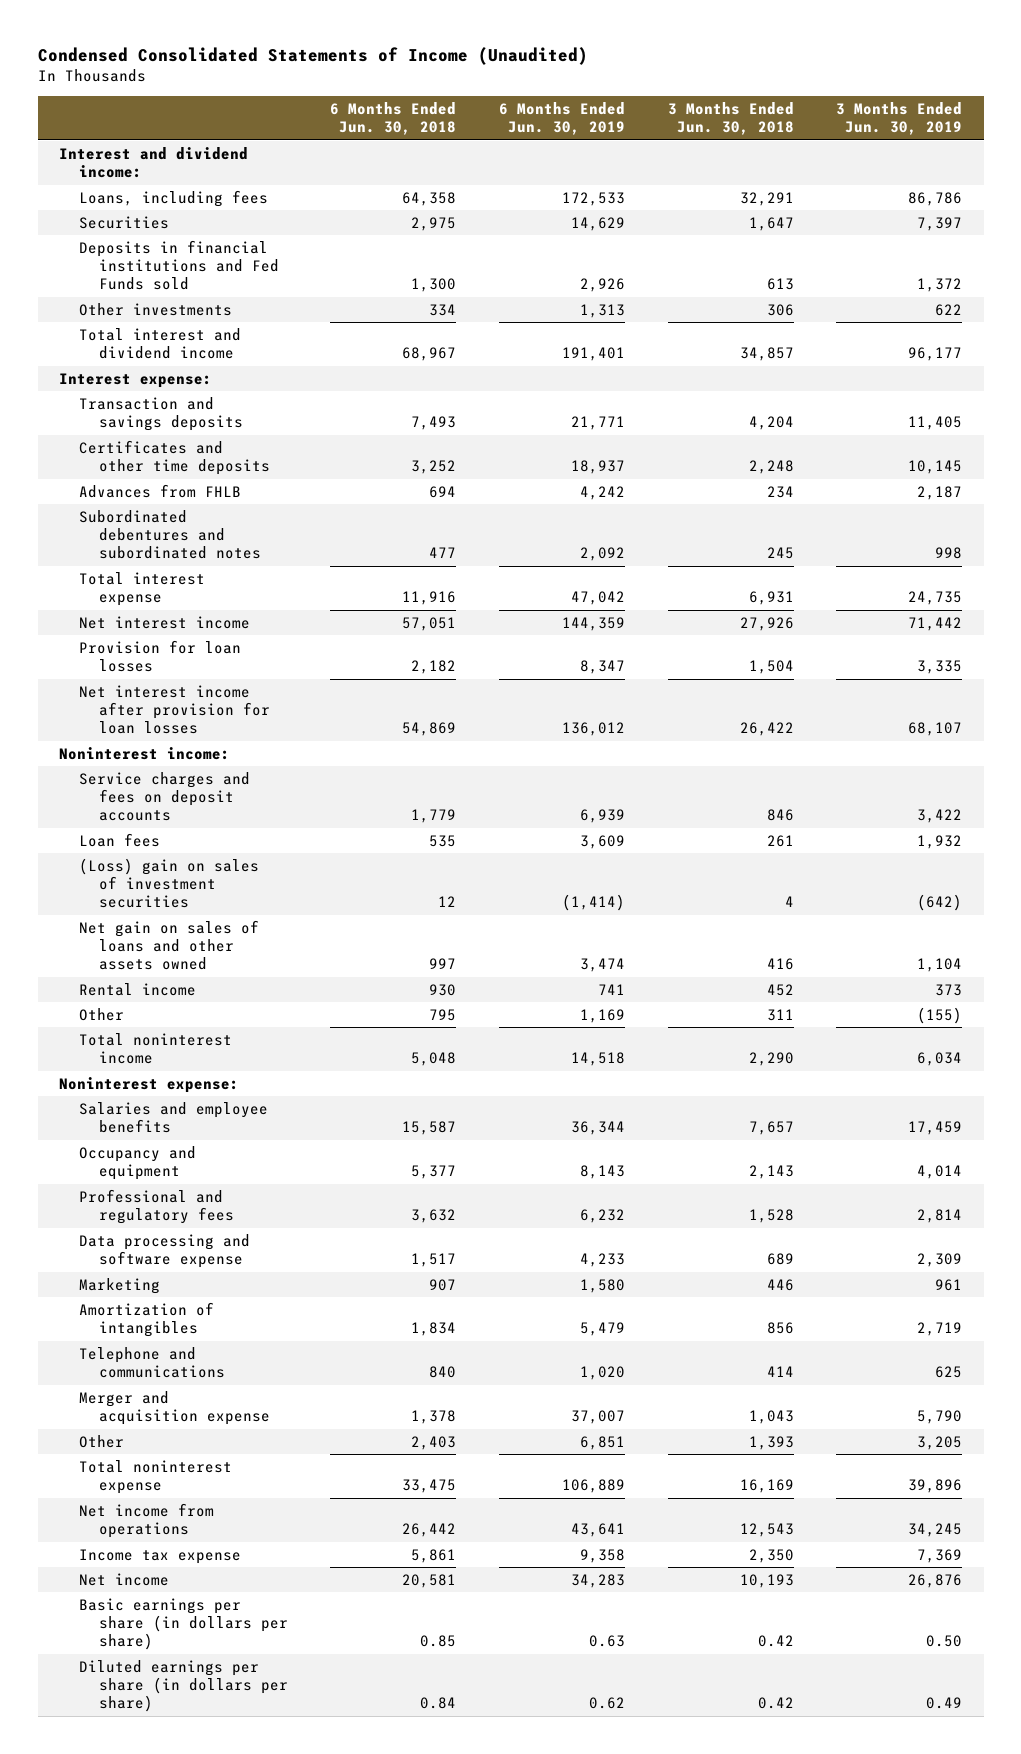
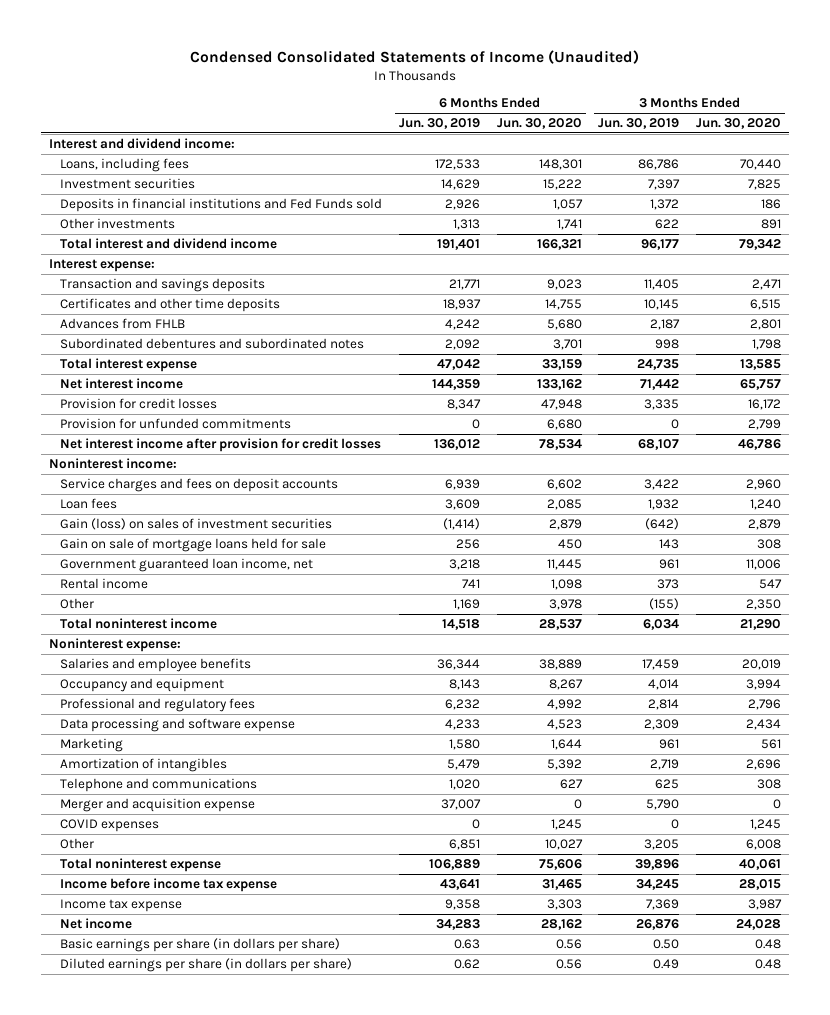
[330,101,457,136] 6 Months Ended Jun. 30, 2018 -> none
[667,101,794,136] 3 Months Ended Jun. 30, 2018 -> none
none -> [496,118,582,130] Jun. 30, 2020
none -> [695,118,781,130] Jun. 30, 2020
[78,215,169,229] Securities -> [60,178,196,190] Investment securities
[78,639,241,673] Provision for loan losses -> [60,398,218,410] Provision for credit losses
none -> [60,418,292,430] Provision for unfunded commitments
[78,684,270,735] Net interest income after provision for loan losses -> [60,438,382,453] Net interest income after provision for credit losses
[78,857,259,909] (Loss) gain on sales of investment securities -> [60,518,333,531] Gain (loss) on sales of investment securities
[78,919,259,971] Net gain on sales of loans and other assets owned -> [60,538,327,553] Gain on sale of mortgage loans held for sale
[580,958,626,973] 3,474 -> [456,539,481,550] 256
[917,958,963,973] 1,104 -> [659,539,680,550] 143
none -> [60,558,314,573] Government guaranteed loan income, net
none -> [60,819,160,833] COVID expenses
[78,1502,214,1539] Net income from operations -> [60,878,278,893] Income before income tax expense

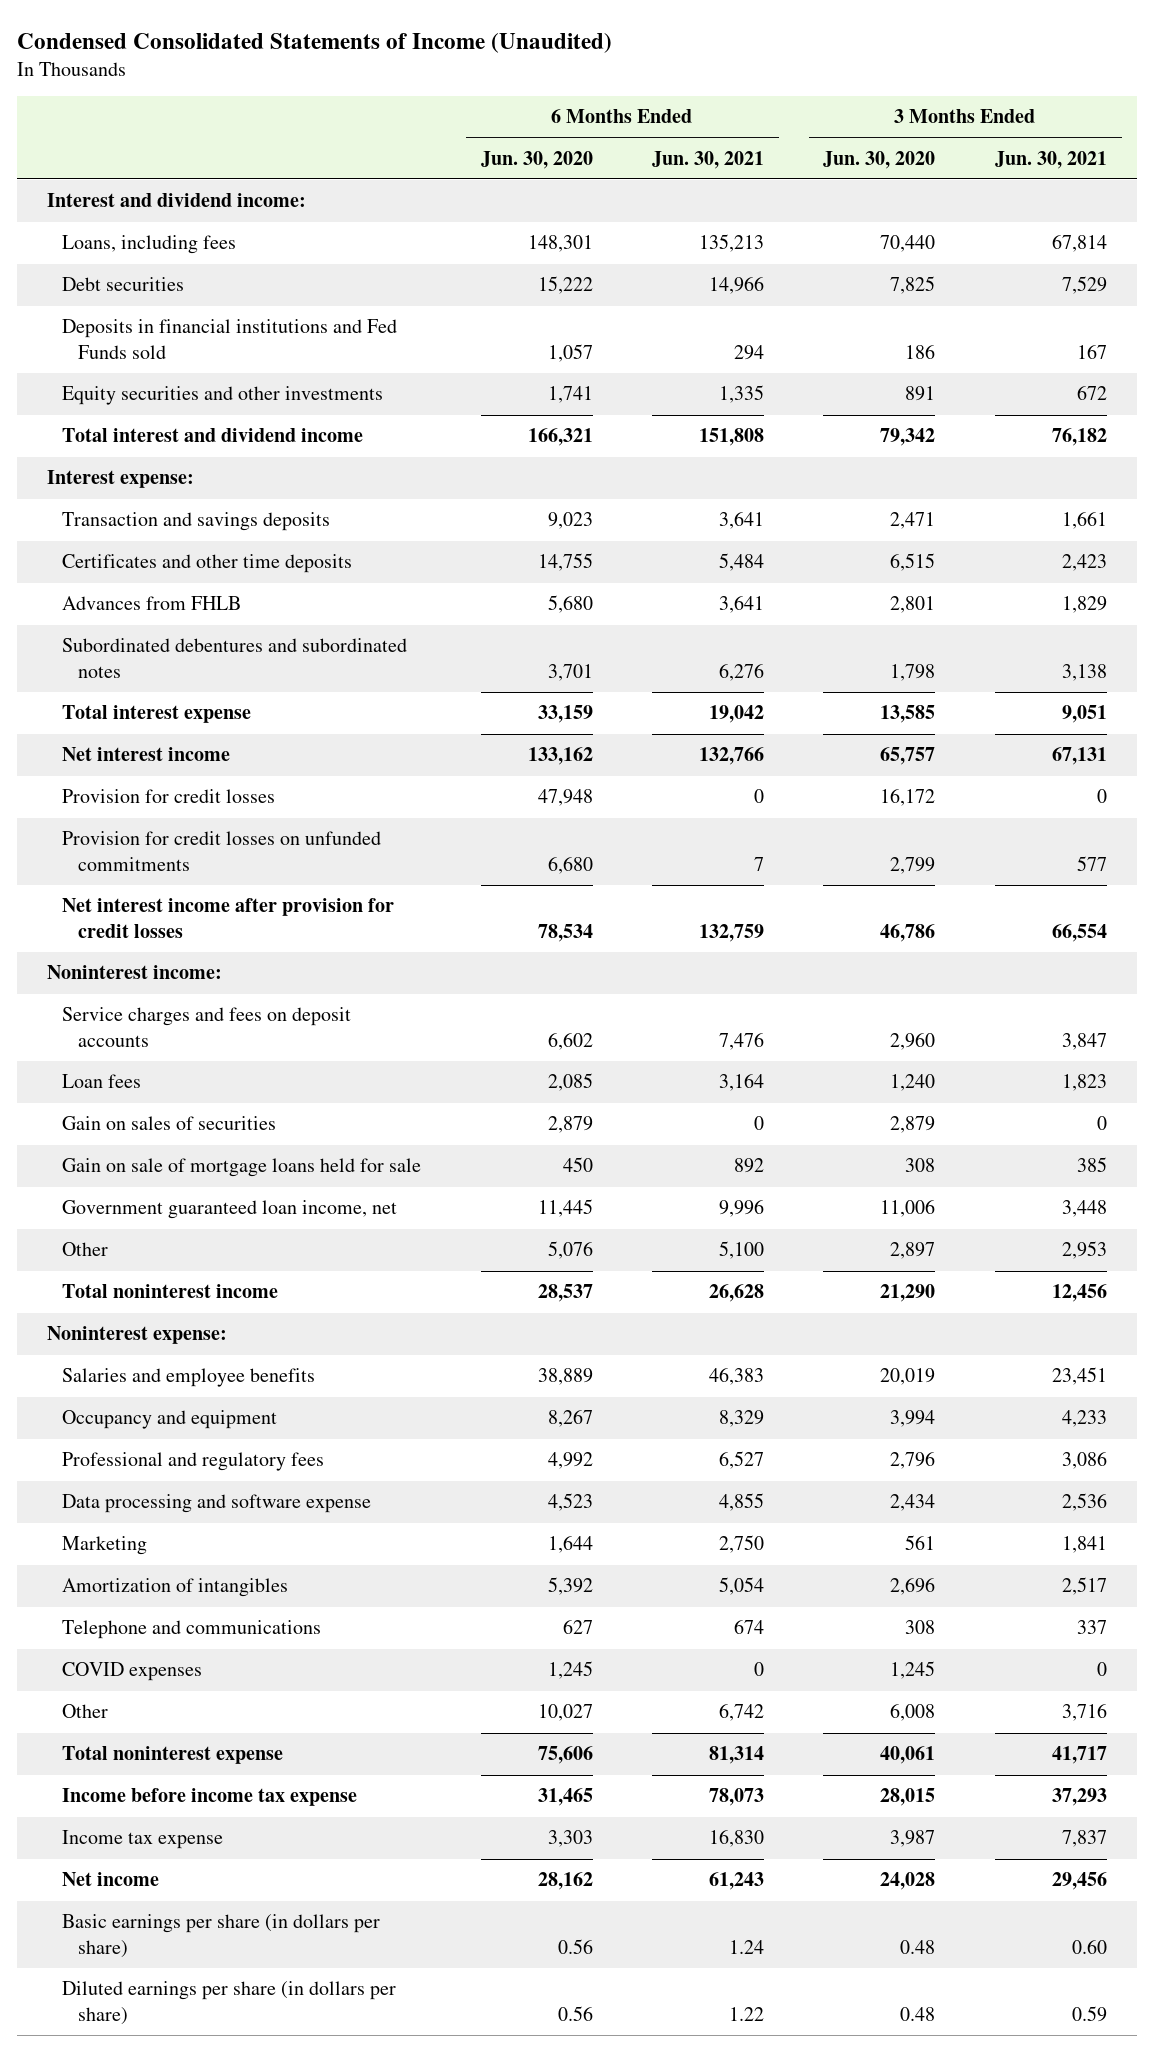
[399,118,481,130] Jun. 30, 2019 -> none
[598,118,680,130] Jun. 30, 2019 -> none
none -> [652,150,765,169] Jun. 30, 2021
none -> [994,150,1107,169] Jun. 30, 2021
[60,178,196,190] Investment securities -> [62,277,185,292] Debt securities
[60,218,176,230] Other investments -> [62,386,384,406] Equity securities and other investments
[60,418,292,430] Provision for unfunded commitments -> [62,831,382,872] Provision for credit losses on unfunded commitments
[60,518,333,531] Gain (loss) on sales of investment securities -> [62,1116,277,1131] Gain on sales of securities
[60,578,149,590] Rental income -> none
[548,599,582,611] 3,978 -> [547,1241,593,1260] 5,076
[745,599,781,611] 2,350 -> [890,1242,936,1260] 2,897
[60,798,256,813] Merger and acquisition expense -> none

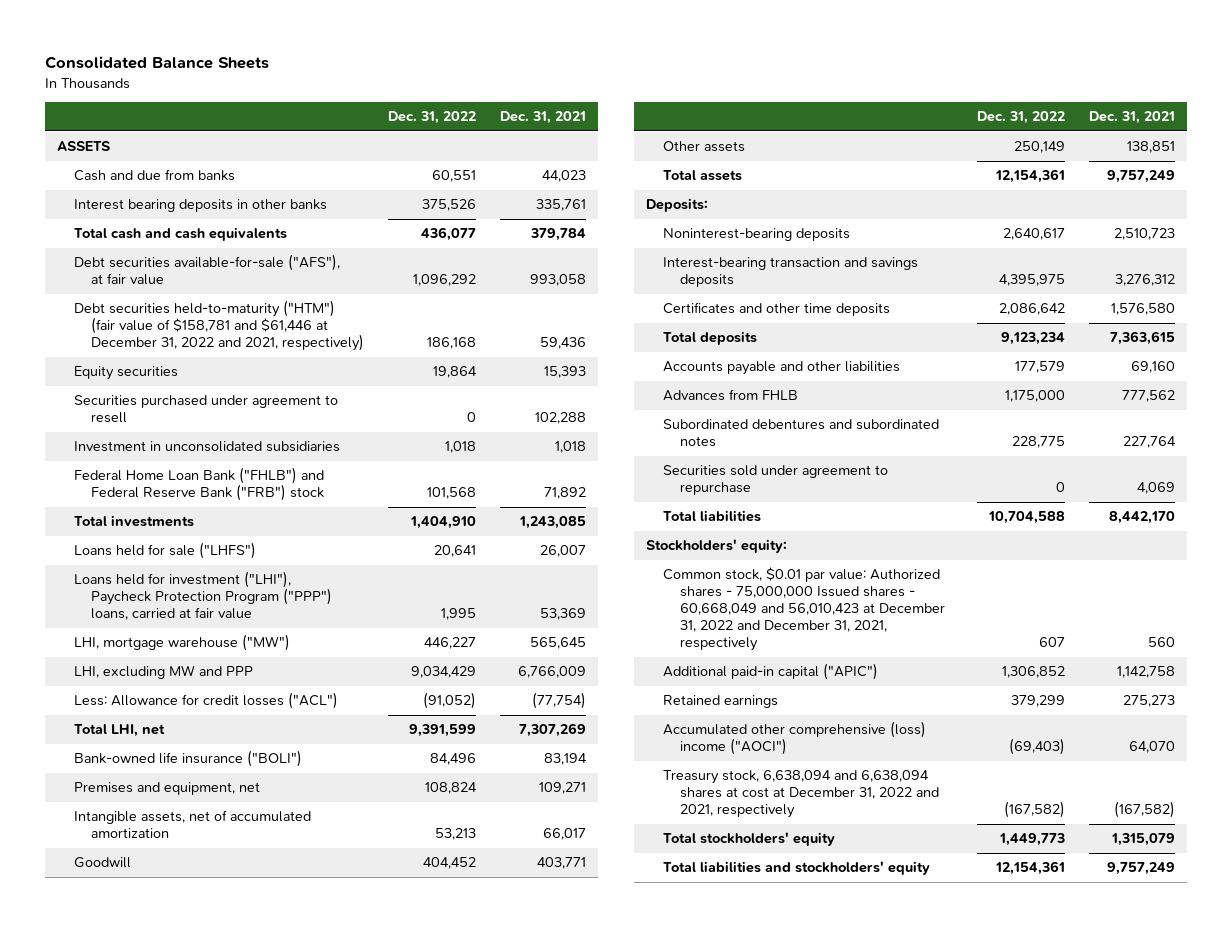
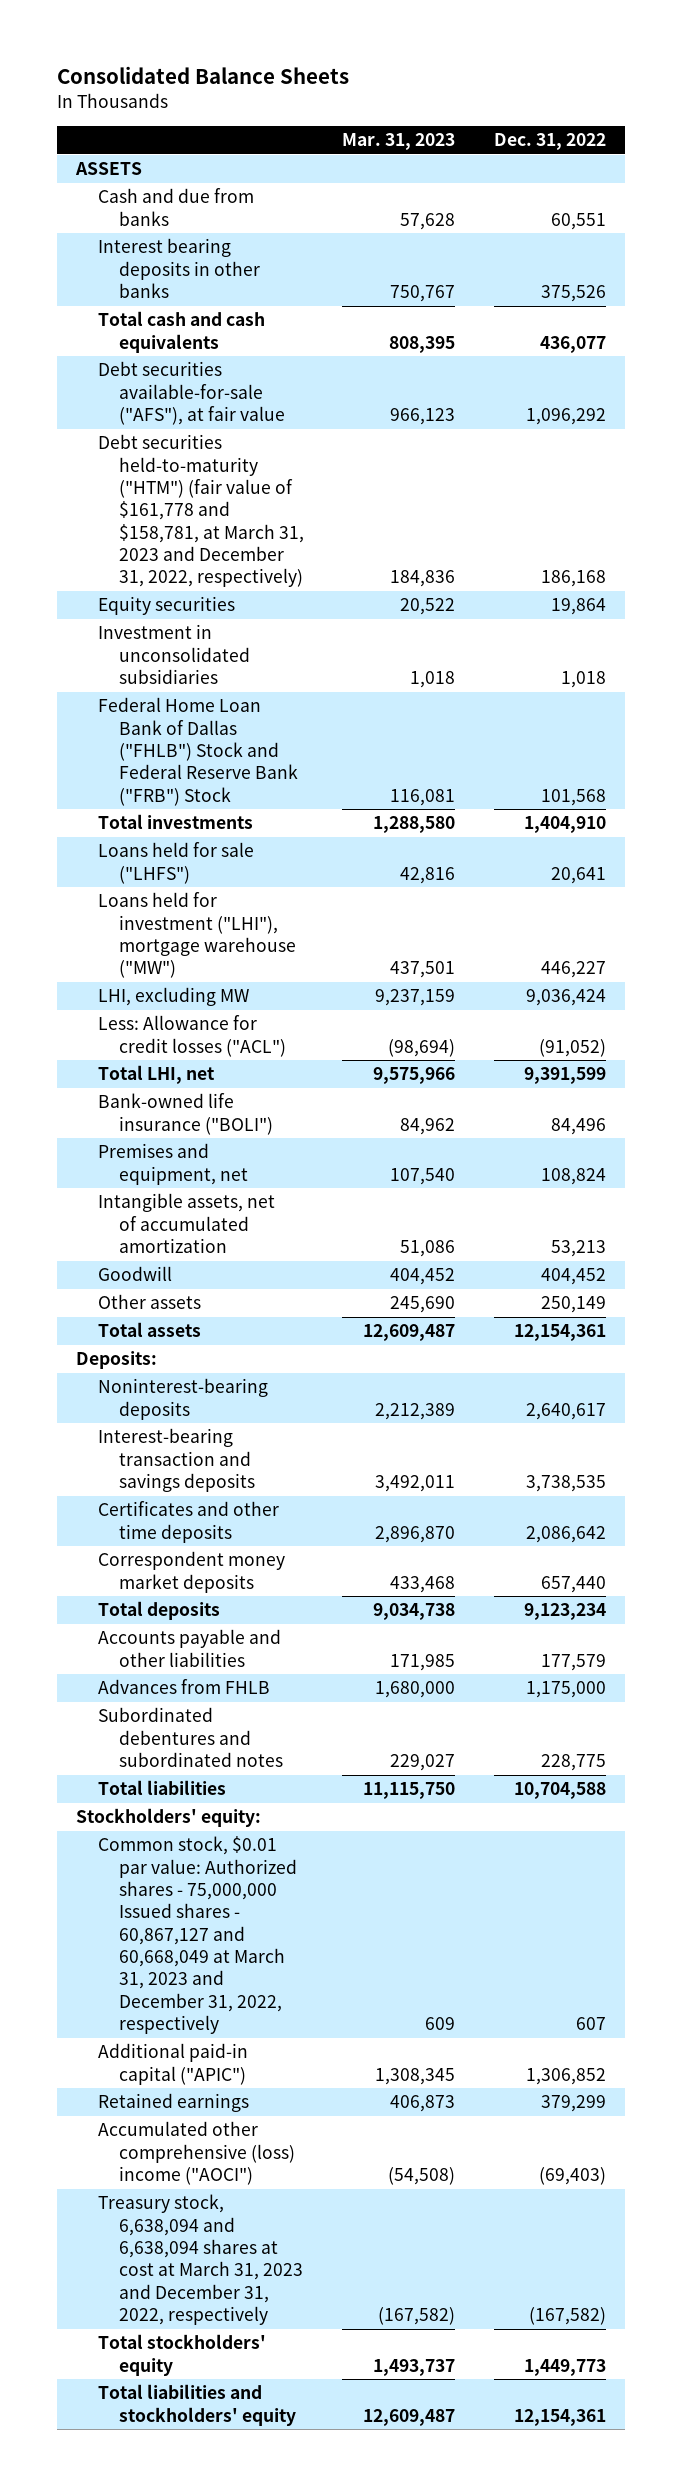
[500,111,587,125] Dec. 31, 2021 -> none
none -> [342,133,456,151] Mar. 31, 2023
[74,300,365,352] Debt securities held-to-maturity ("HTM") (fair value of $158,781 and $61,446 at December 31, 2022 and 2021, respectively) -> [97,434,304,588] Debt securities held-to-maturity ("HTM") (fair value of $161,778 and $158,781, at March 31, 2023 and December 31, 2022, respectively)
[74,395,339,424] Securities purchased under agreement to resell -> none
[74,467,325,502] Federal Home Loan Bank ("FHLB") and Federal Reserve Bank ("FRB") stock -> [97,697,298,806] Federal Home Loan Bank of Dallas ("FHLB") Stock and Federal Reserve Bank ("FRB") Stock
[74,571,333,621] Loans held for investment ("LHI"), Paycheck Protection Program ("PPP") loans, carried at fair value -> none
[74,634,291,652] LHI, mortgage warehouse ("MW") -> [97,892,296,979] Loans held for investment ("LHI"), mortgage warehouse ("MW")
[74,665,254,680] LHI, excluding MW and PPP -> [97,987,249,1007] LHI, excluding MW
[411,666,477,679] 9,034,429 -> [526,989,607,1007] 9,036,424
[999,274,1066,287] 4,395,975 -> [526,1475,607,1493] 3,738,535
none -> [97,1551,285,1593] Correspondent money market deposits
[663,465,889,496] Securities sold under agreement to repurchase -> none
[663,567,946,652] Common stock, $0.01 par value: Authorized shares - 75,000,000 Issued shares - 60,668,049 and 56,010,423 at December 31, 2022 and December 31, 2021, respectively -> [97,1836,297,2035] Common stock, $0.01 par value: Authorized shares - 75,000,000 Issued shares - 60,867,127 and 60,668,049 at March 31, 2023 and December 31, 2022, respectively
[663,770,940,819] Treasury stock, 6,638,094 and 6,638,094 shares at cost at December 31, 2022 and 2021, respectively -> [97,2194,303,2326] Treasury stock, 6,638,094 and 6,638,094 shares at cost at March 31, 2023 and December 31, 2022, respectively

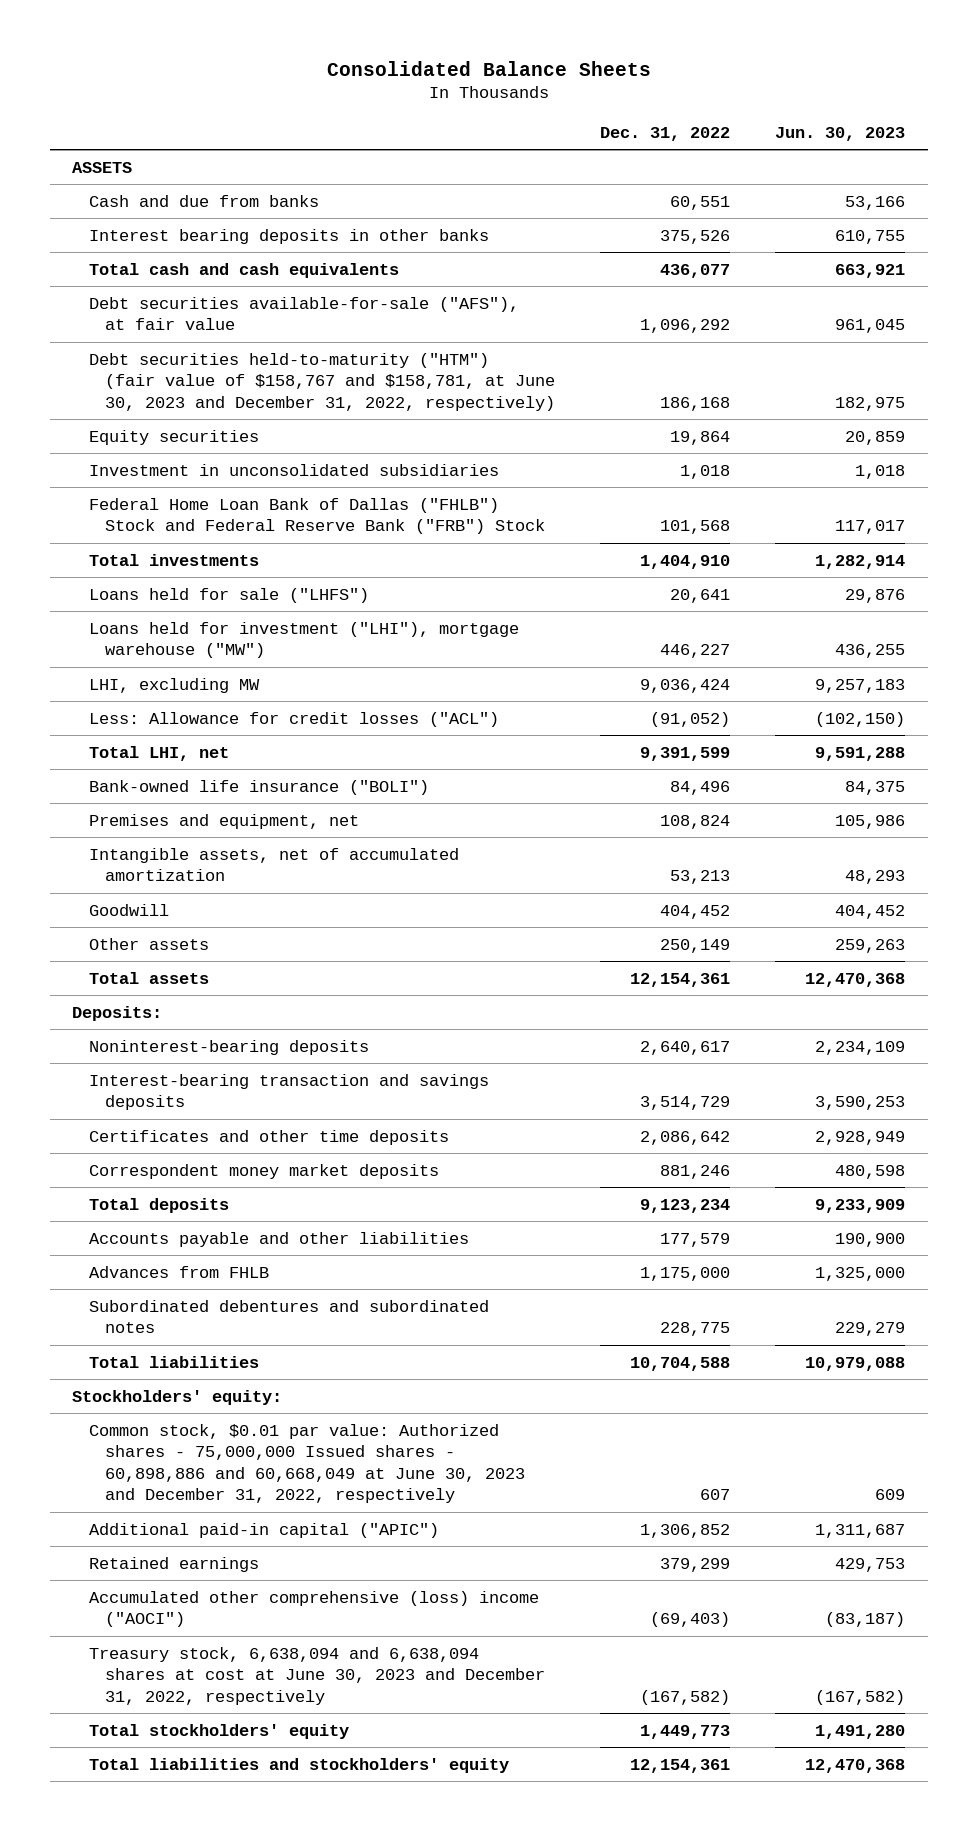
[342,133,456,151] Mar. 31, 2023 -> none
none -> [775,126,906,141] Jun. 30, 2023
[97,434,304,588] Debt securities held-to-maturity ("HTM") (fair value of $161,778 and $158,781, at March 31, 2023 and December 31, 2022, respectively) -> [88,352,556,411] Debt securities held-to-maturity ("HTM") (fair value of $158,767 and $158,781, at June 30, 2023 and December 31, 2022, respectively)
[526,1475,607,1493] 3,738,535 -> [640,1096,731,1111] 3,514,729
[541,1575,607,1593] 657,440 -> [660,1164,731,1179] 881,246
[97,1836,297,2035] Common stock, $0.01 par value: Authorized shares - 75,000,000 Issued shares - 60,867,127 and 60,668,049 at March 31, 2023 and December 31, 2022, respectively -> [88,1423,526,1504] Common stock, $0.01 par value: Authorized shares - 75,000,000 Issued shares - 60,898,886 and 60,668,049 at June 30, 2023 and December 31, 2022, respectively
[97,2194,303,2326] Treasury stock, 6,638,094 and 6,638,094 shares at cost at March 31, 2023 and December 31, 2022, respectively -> [88,1646,546,1705] Treasury stock, 6,638,094 and 6,638,094 shares at cost at June 30, 2023 and December 31, 2022, respectively

